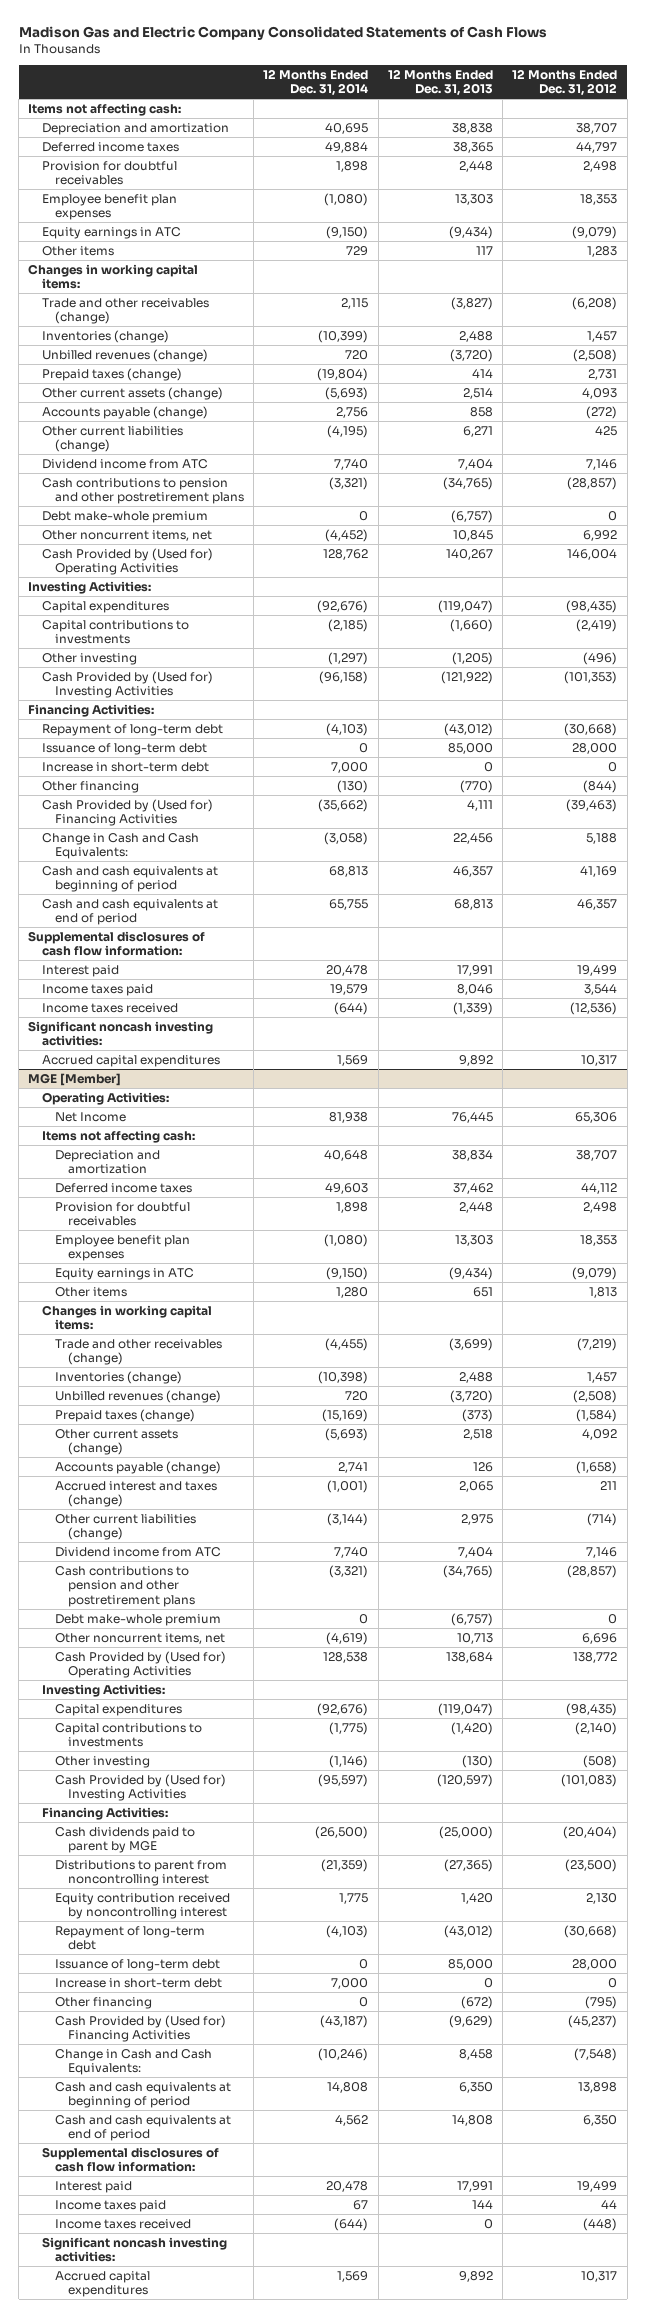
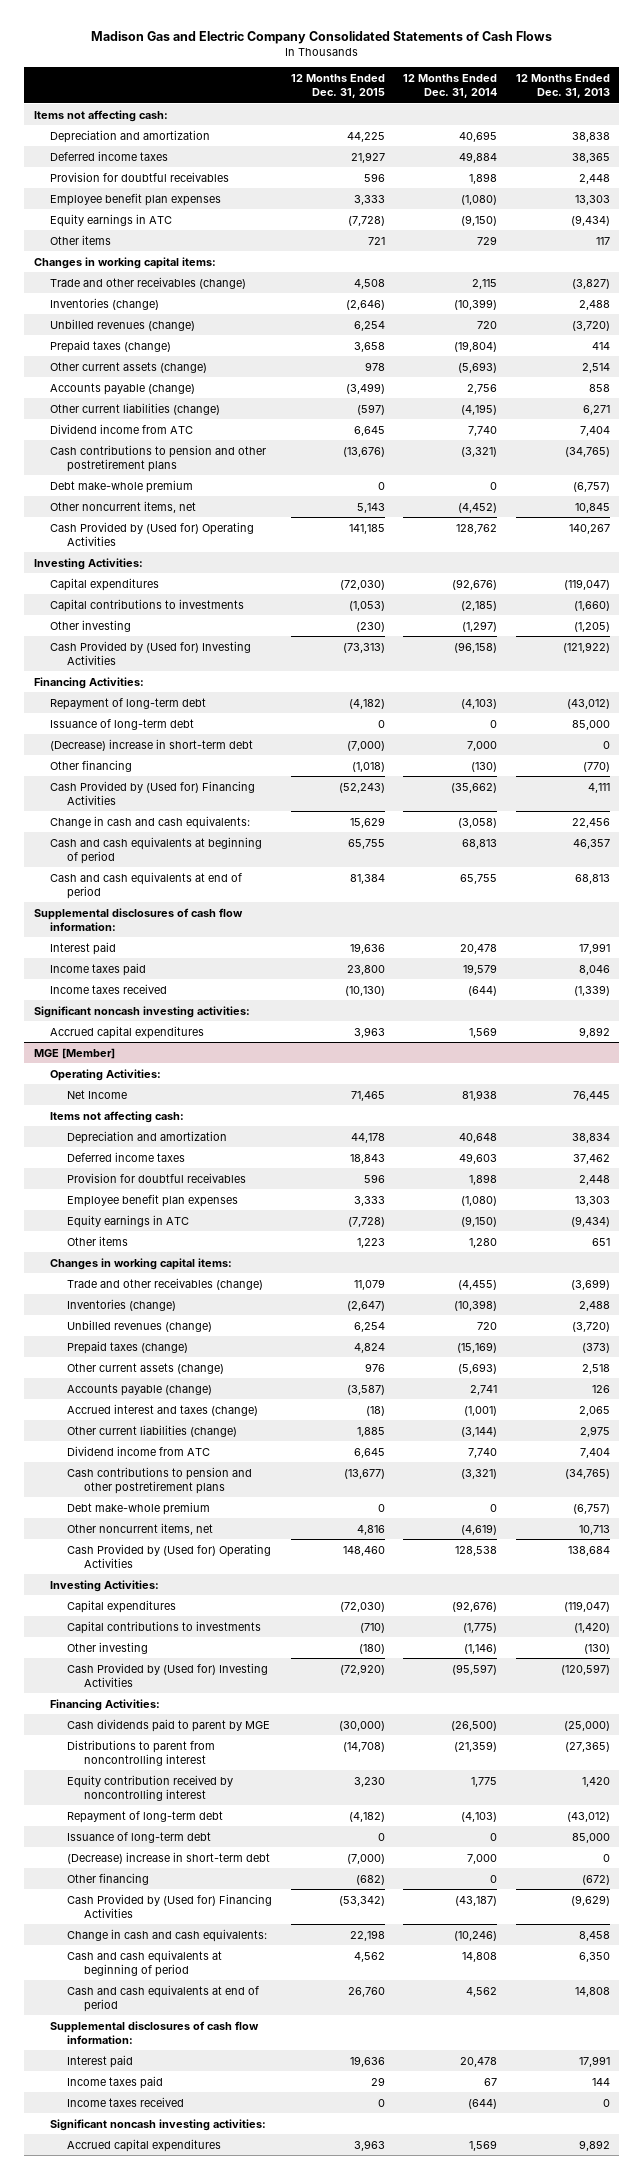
[512,68,618,97] 12 Months Ended Dec. 31, 2012 -> none
none -> [290,74,385,99] 12 Months Ended Dec. 31, 2015
[41,761,209,772] Increase in short-term debt -> [50,738,254,751] (Decrease) increase in short-term debt
[41,832,199,860] Change in Cash and Cash Equivalents: -> [50,815,251,829] Change in cash and cash equivalents:
[54,1977,222,1988] Increase in short-term debt -> [67,1851,271,1864] (Decrease) increase in short-term debt
[54,2048,212,2076] Change in Cash and Cash Equivalents: -> [67,1928,268,1942] Change in cash and cash equivalents:

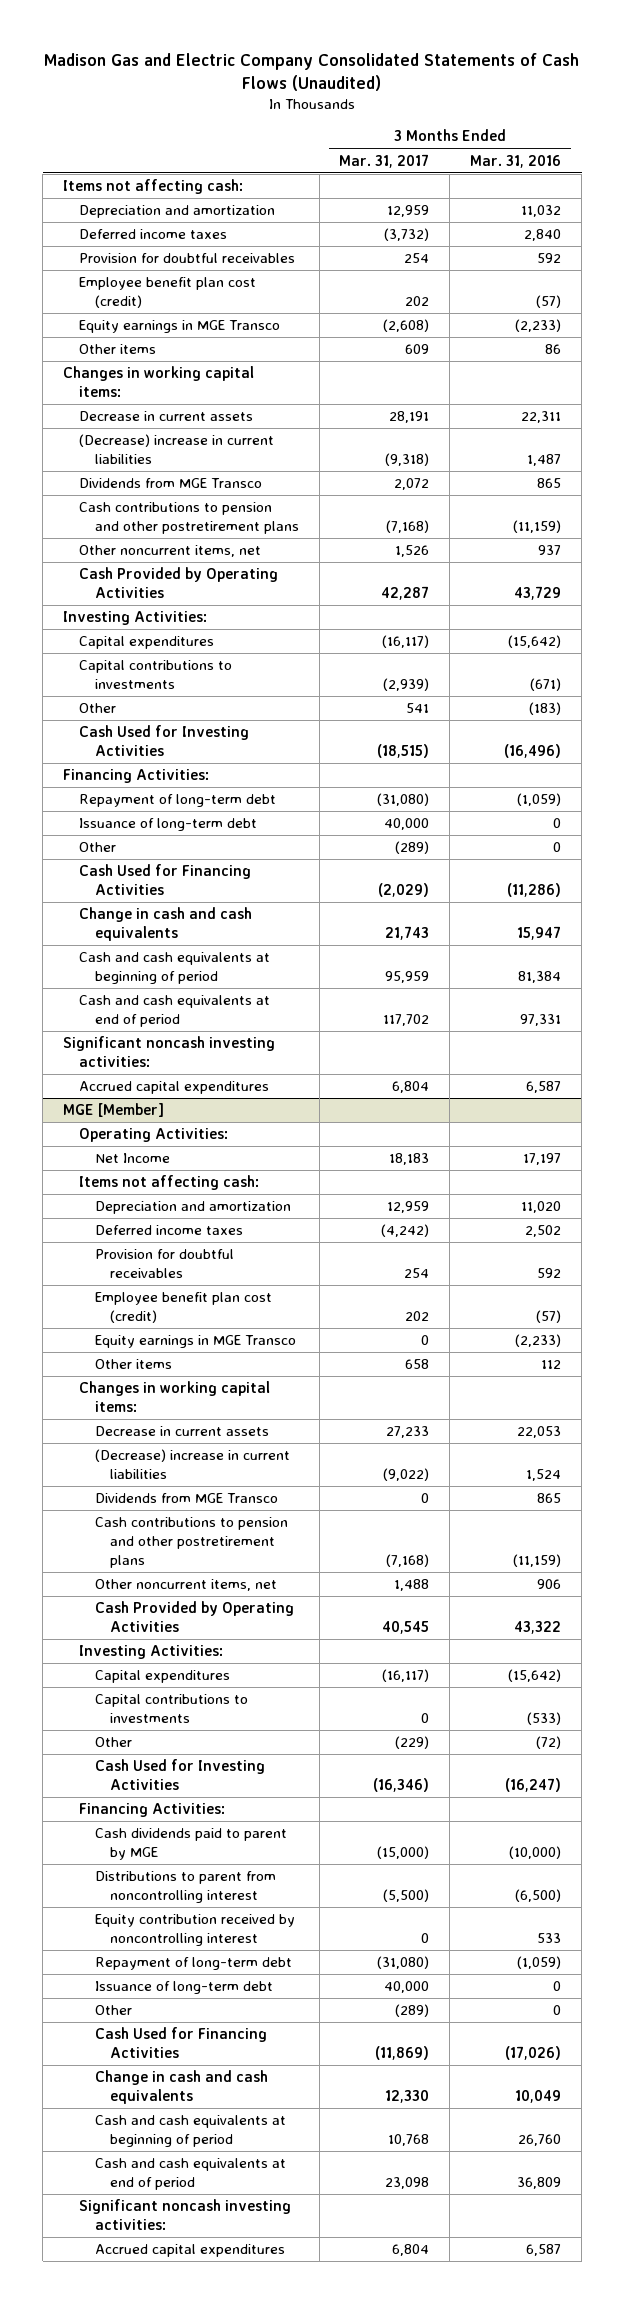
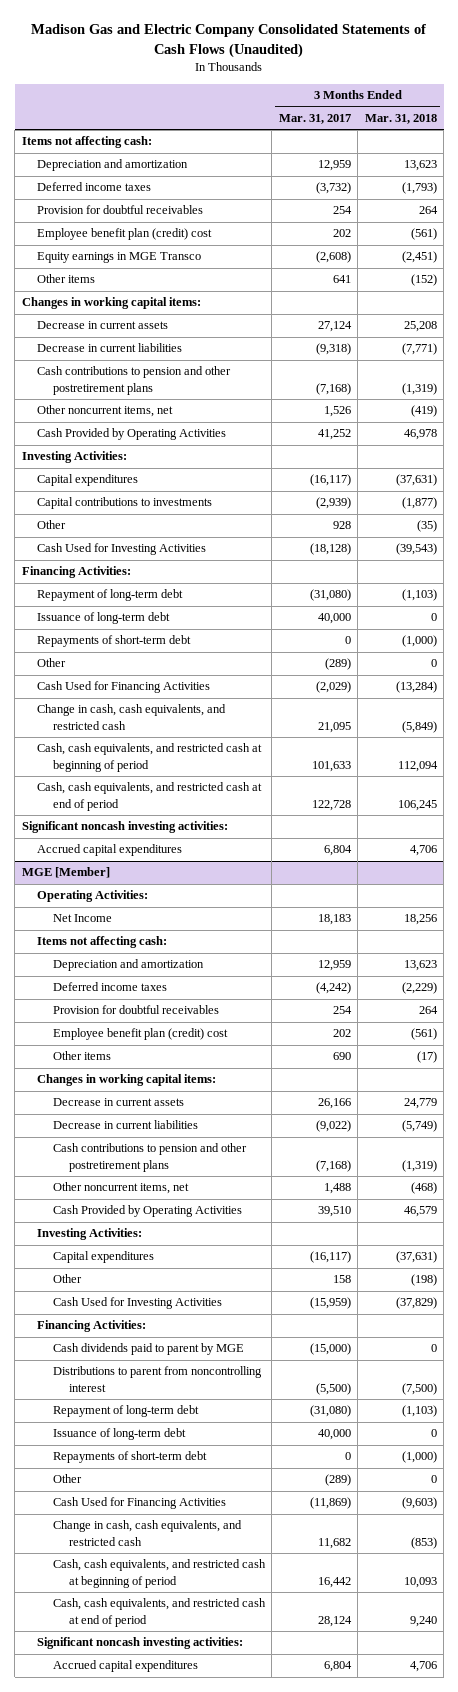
[470,154,562,168] Mar. 31, 2016 -> none
none -> [364,114,437,125] Mar. 31, 2018
[78,277,256,309] Employee benefit plan cost (credit) -> [37,228,213,241] Employee benefit plan (credit) cost
[405,344,430,355] 609 -> [332,275,351,284] 641
[78,478,262,489] Dividends from MGE Transco -> none
[389,411,430,424] 28,191 -> [317,321,352,333] 27,124
[78,434,274,465] (Decrease) increase in current liabilities -> [37,343,183,353] Decrease in current liabilities
[381,586,430,601] 42,287 -> [317,429,351,441] 41,252
[406,703,430,714] 541 -> [332,521,351,530] 928
[377,744,430,759] (18,515) -> [309,543,351,556] (18,128)
none -> [37,635,192,648] Repayments of short-term debt
[78,907,252,942] Change in cash and cash equivalents -> [37,704,227,730] Change in cash, cash equivalents, and restricted cash
[385,926,430,941] 21,743 -> [317,721,351,733] 21,095
[78,952,270,985] Cash and cash equivalents at beginning of period -> [37,743,263,772] Cash, cash equivalents, and restricted cash at beginning of period
[385,971,430,984] 95,959 -> [311,760,351,772] 101,633
[78,995,270,1028] Cash and cash equivalents at end of period -> [37,782,263,811] Cash, cash equivalents, and restricted cash at end of period
[383,1014,430,1027] 117,702 -> [311,799,351,811] 122,728
[94,1335,296,1349] Equity earnings in MGE Transco -> none
[94,1292,272,1324] Employee benefit plan cost (credit) -> [53,1028,229,1041] Employee benefit plan (credit) cost
[405,1359,430,1370] 658 -> [332,1052,351,1061] 690
[94,1493,278,1504] Dividends from MGE Transco -> none
[386,1426,430,1439] 27,233 -> [317,1098,351,1110] 26,166
[94,1449,290,1480] (Decrease) increase in current liabilities -> [53,1120,199,1130] Decrease in current liabilities
[382,1621,430,1635] 40,545 -> [317,1206,351,1218] 39,510
[94,1694,248,1724] Capital contributions to investments -> none
[395,1736,430,1750] (229) -> [332,1275,351,1284] 158
[373,1778,430,1793] (16,346) -> [309,1297,351,1310] (15,959)
[94,1914,295,1947] Equity contribution received by noncontrolling interest -> none
none -> [53,1451,208,1464] Repayments of short-term debt
[94,2070,268,2105] Change in cash and cash equivalents -> [53,1520,243,1546] Change in cash, cash equivalents, and restricted cash
[385,2090,430,2104] 12,330 -> [317,1537,351,1549] 11,682
[94,2115,286,2148] Cash and cash equivalents at beginning of period -> [53,1559,267,1588] Cash, cash equivalents, and restricted cash at beginning of period
[388,2134,430,2147] 10,768 -> [317,1576,351,1588] 16,442
[94,2158,286,2191] Cash and cash equivalents at end of period -> [53,1598,267,1627] Cash, cash equivalents, and restricted cash at end of period
[385,2177,430,2190] 23,098 -> [317,1615,352,1627] 28,124

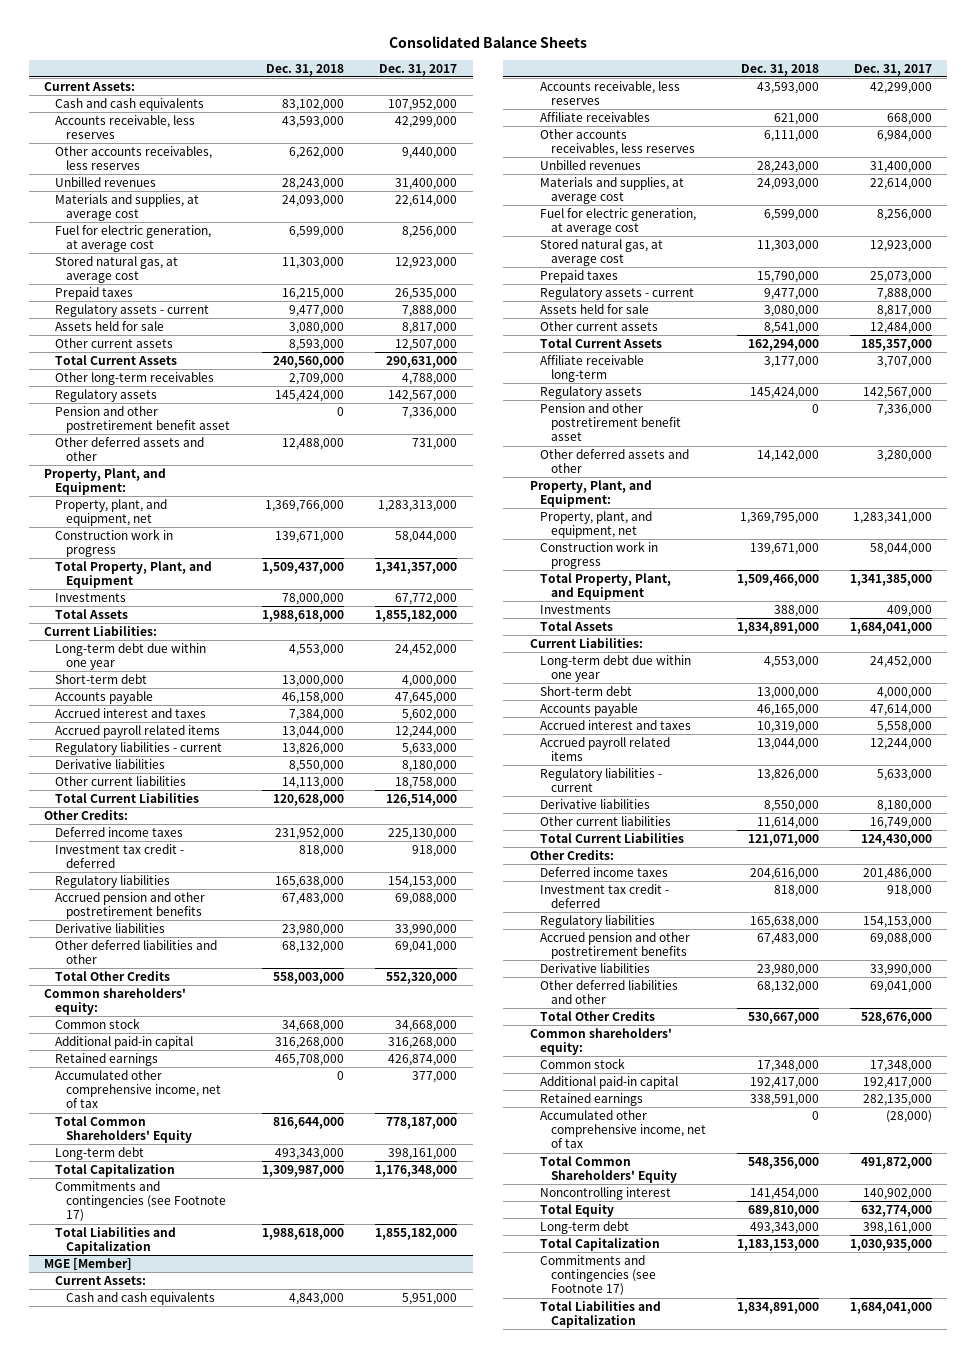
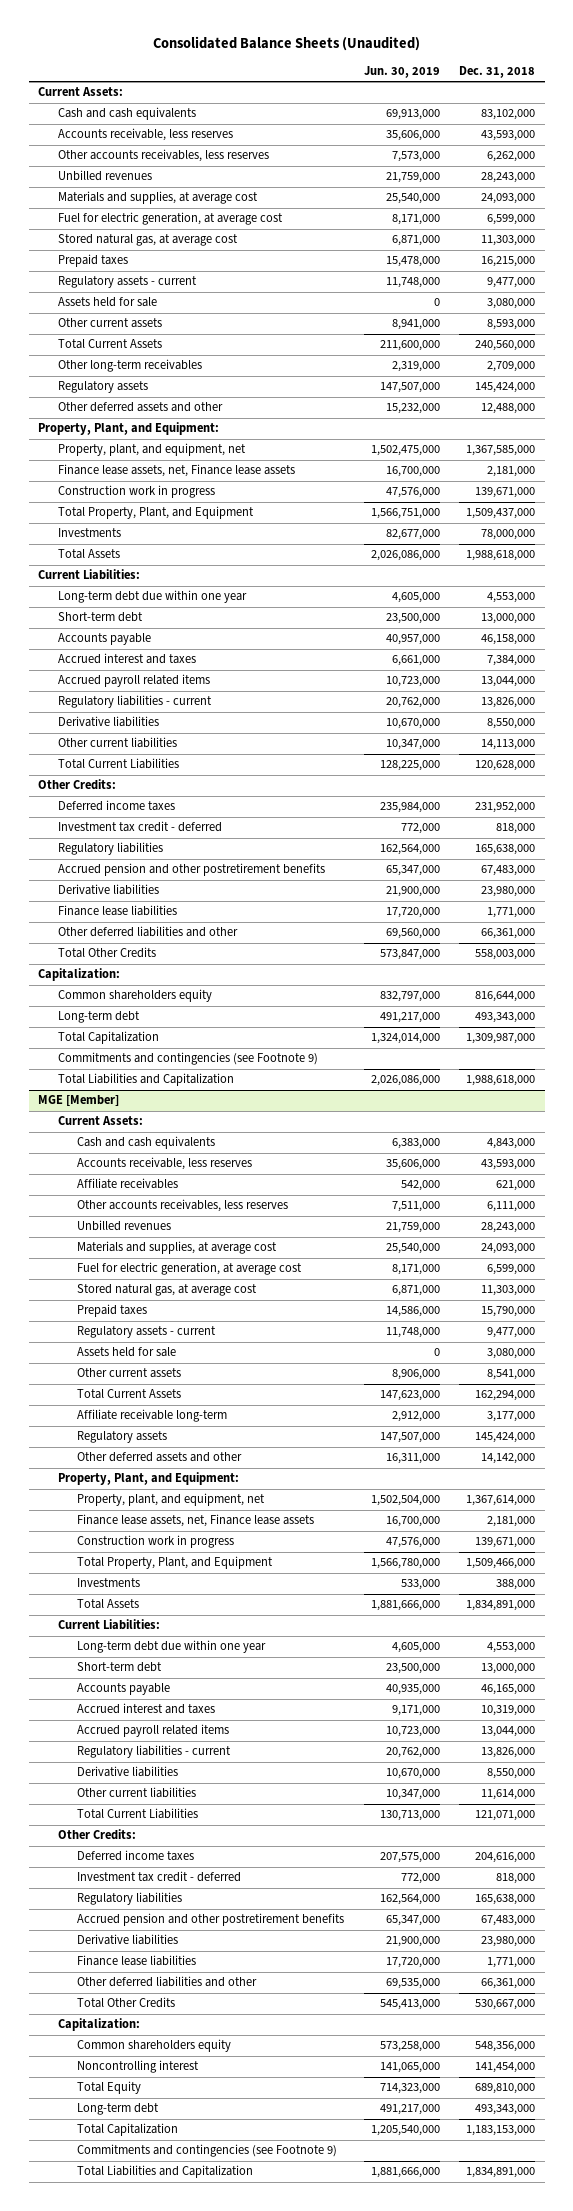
[389,35,588,48] Consolidated Balance Sheets -> [152,36,420,52] Consolidated Balance Sheets (Unaudited)
[379,63,458,76] Dec. 31, 2017 -> none
none -> [363,66,440,79] Jun. 30, 2019
[54,406,230,434] Pension and other postretirement benefit asset -> none
[265,500,345,513] 1,369,766,000 -> [465,445,535,457] 1,367,585,000
none -> [57,464,295,478] Finance lease assets, net, Finance lease assets
none -> [57,905,177,917] Finance lease liabilities
[282,941,345,954] 68,132,000 -> [480,928,535,940] 66,361,000
[44,988,187,1016] Common shareholders' equity: -> none
[54,1018,140,1030] Common stock -> none
[54,1036,193,1050] Additional paid-in capital -> none
[54,1053,158,1067] Retained earnings -> none
[54,1070,221,1109] Accumulated other comprehensive income, net of tax -> none
none -> [38,968,121,982] Capitalization:
[54,1116,192,1144] Total Common Shareholders' Equity -> [57,989,212,1003] Common shareholders equity
[54,1181,226,1223] Commitments and contingencies (see Footnote 17) -> [57,1052,318,1066] Commitments and contingencies (see Footnote 9)
[540,403,681,442] Pension and other postretirement benefit asset -> none
[739,512,819,525] 1,369,795,000 -> [465,1495,535,1507] 1,367,614,000
none -> [77,1514,315,1528] Finance lease assets, net, Finance lease assets
none -> [77,1955,197,1967] Finance lease liabilities
[756,981,819,994] 68,132,000 -> [480,1978,535,1990] 66,361,000
[529,1028,672,1056] Common shareholders' equity: -> none
[540,1058,626,1070] Common stock -> none
[540,1076,679,1090] Additional paid-in capital -> none
[540,1093,644,1107] Retained earnings -> none
[540,1110,706,1149] Accumulated other comprehensive income, net of tax -> none
none -> [57,2018,140,2032] Capitalization:
[540,1156,677,1184] Total Common Shareholders' Equity -> [77,2039,232,2053] Common shareholders equity
[540,1255,656,1297] Commitments and contingencies (see Footnote 17) -> [77,2144,338,2158] Commitments and contingencies (see Footnote 9)

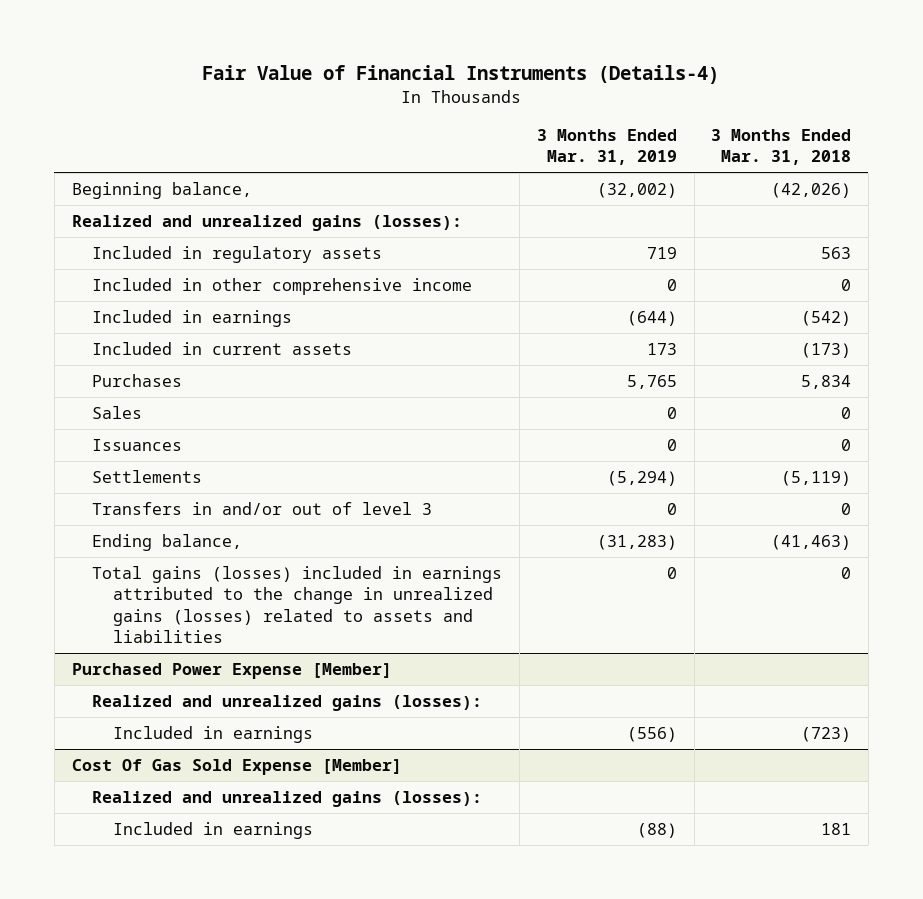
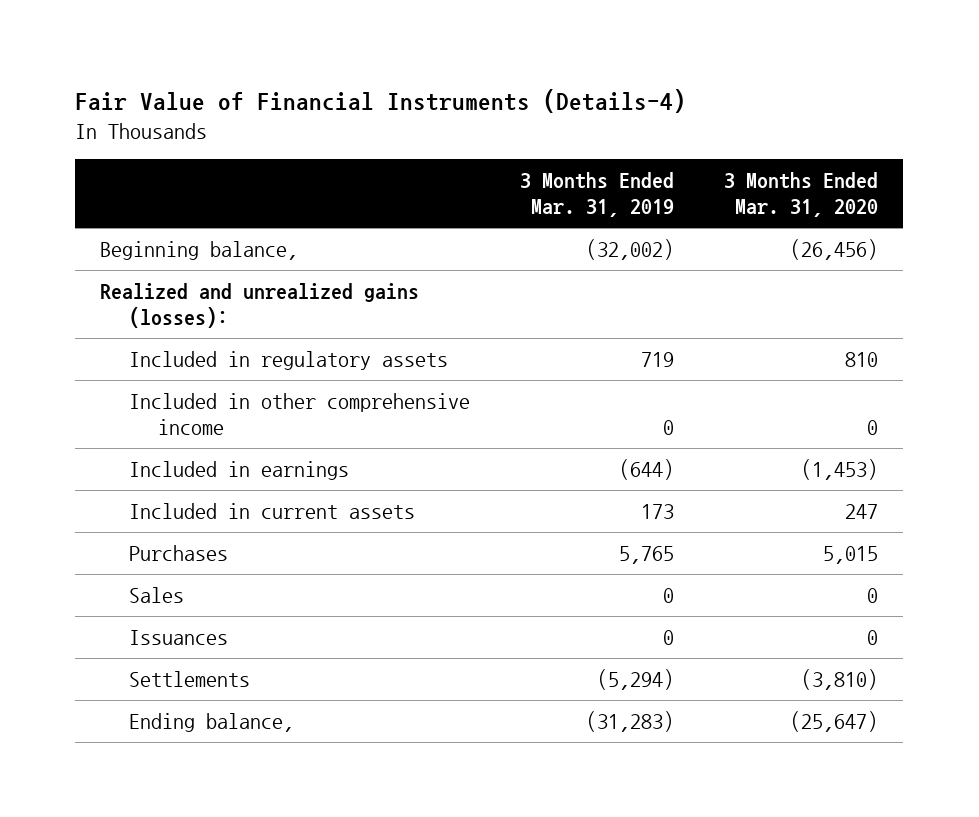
[711,128,852,166] 3 Months Ended Mar. 31, 2018 -> none
none -> [724,172,879,218] 3 Months Ended Mar. 31, 2020
[92,501,433,515] Transfers in and/or out of level 3 -> none
[92,565,503,643] Total gains (losses) included in earnings attributed to the change in unrealized gains (losses) related to assets and liabilities -> none
[71,662,392,679] Purchased Power Expense [Member] -> none
[92,694,483,711] Realized and unrealized gains (losses): -> none
[113,725,314,743] Included in earnings -> none
[71,758,402,775] Cost Of Gas Sold Expense [Member] -> none
[92,790,483,807] Realized and unrealized gains (losses): -> none
[113,821,314,839] Included in earnings -> none

